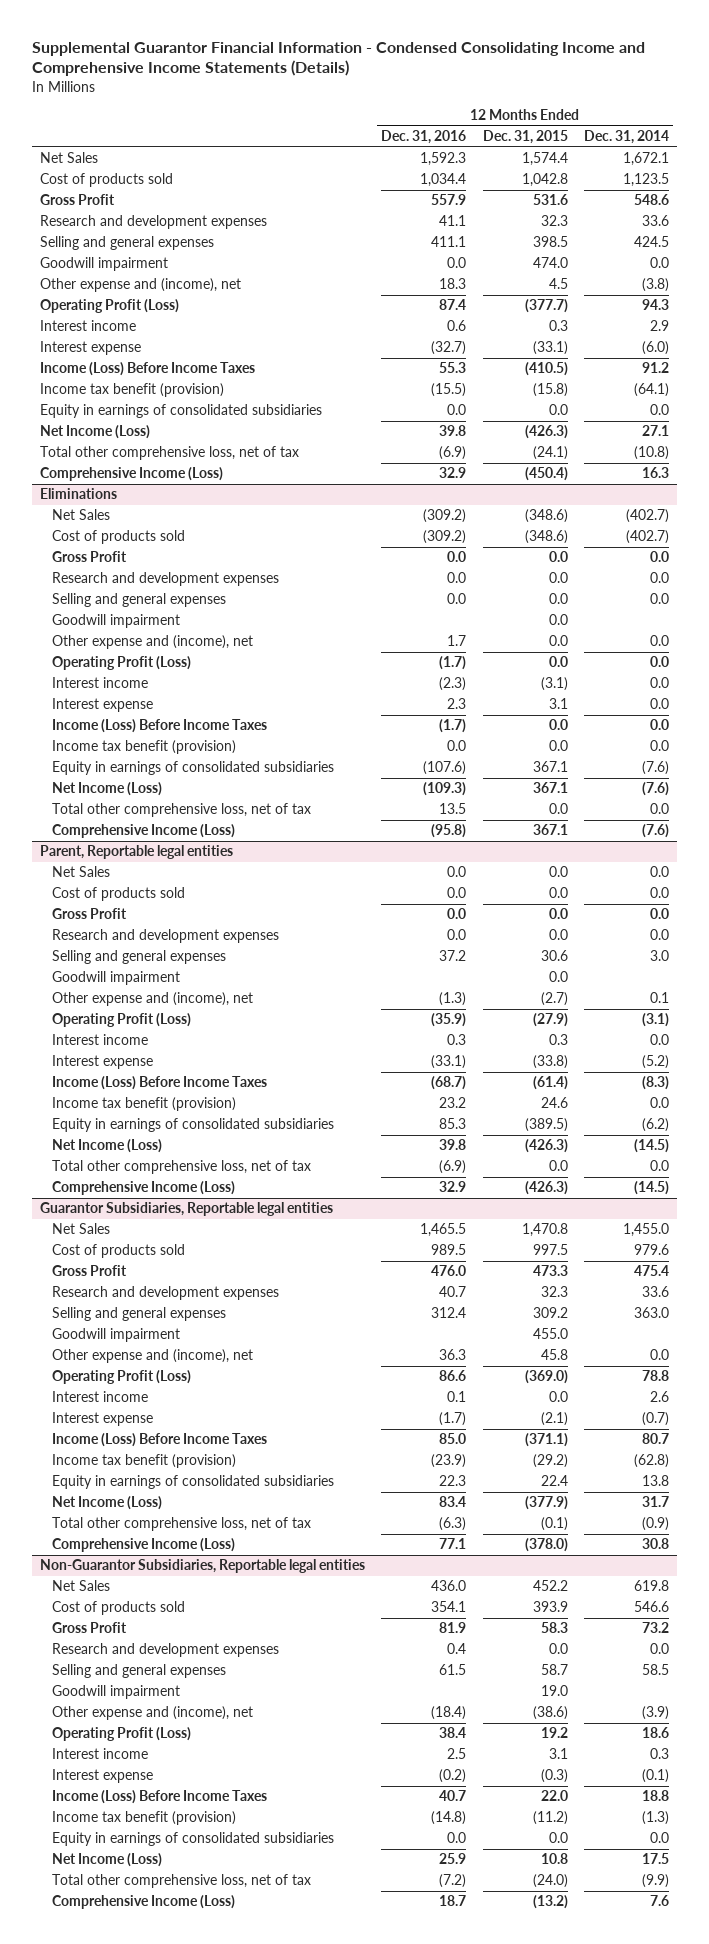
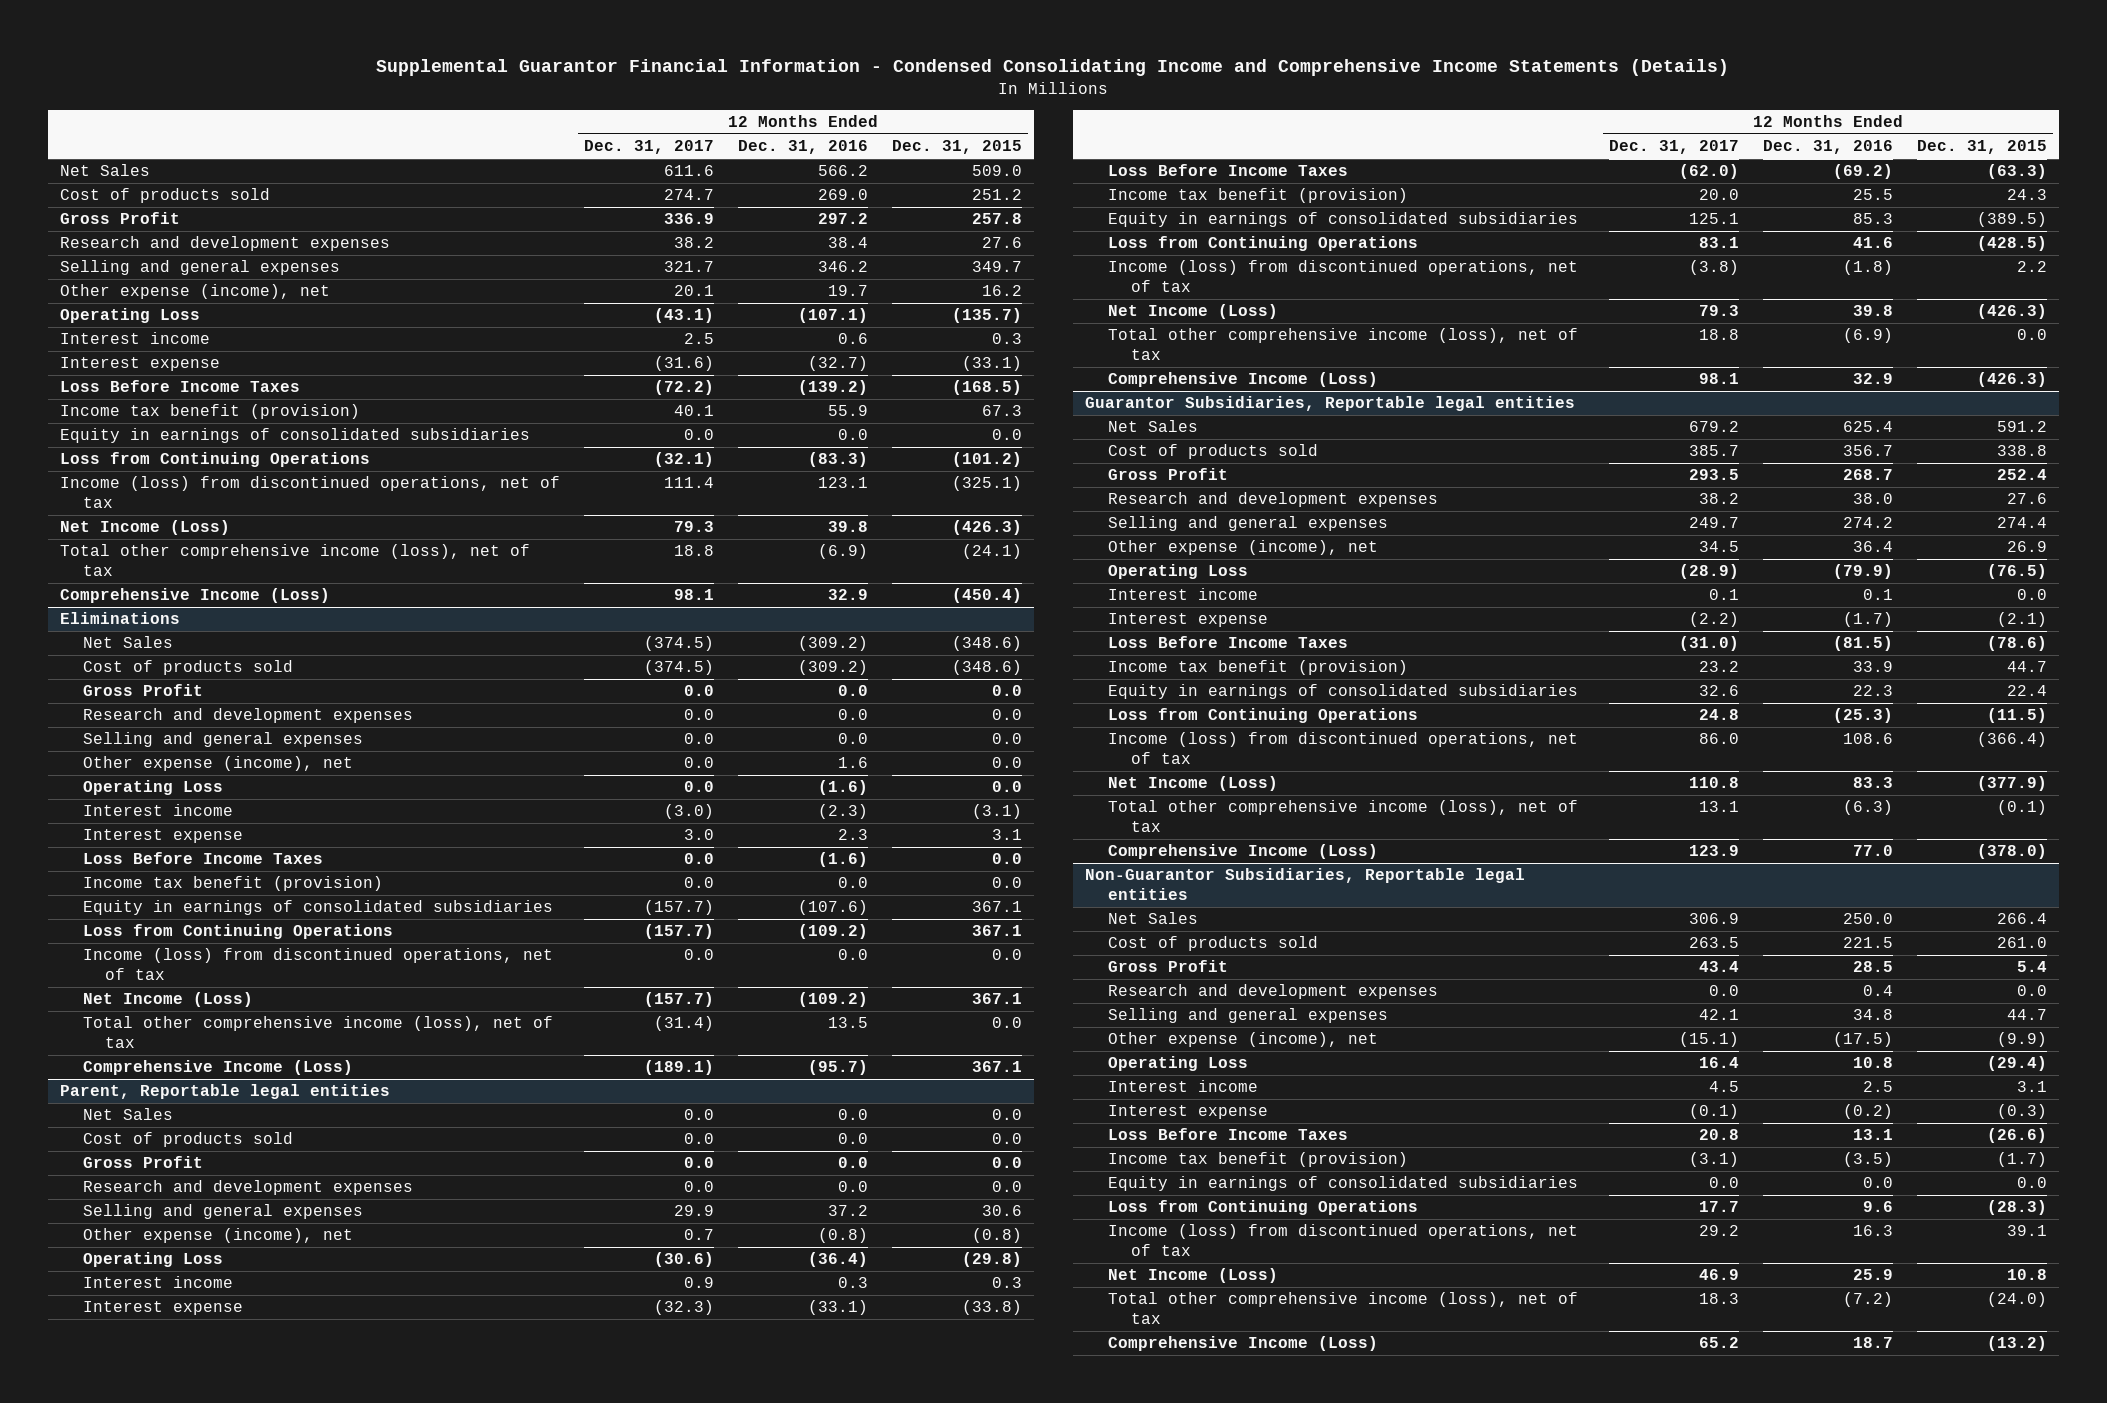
[584,129,670,144] Dec. 31, 2014 -> none
none -> [583,140,714,155] Dec. 31, 2017
[39,257,168,272] Goodwill impairment -> none
[420,152,467,167] 1,592.3 -> [817,165,868,177] 566.2
[521,152,568,167] 1,574.4 -> [971,165,1022,177] 509.0
[420,173,467,188] 1,034.4 -> [817,189,868,201] 269.0
[521,173,568,188] 1,042.8 -> [971,189,1022,201] 251.2
[431,194,467,206] 557.9 -> [817,213,868,225] 297.2
[532,194,568,206] 531.6 -> [971,213,1022,225] 257.8
[439,215,467,227] 41.1 -> [827,237,868,249] 38.4
[540,215,568,227] 32.3 -> [981,237,1022,249] 27.6
[431,236,467,248] 411.1 -> [817,261,868,273] 346.2
[532,236,568,248] 398.5 -> [971,261,1022,273] 349.7
[39,278,241,293] Other expense and (income), net -> [59,284,330,300] Other expense (income), net
[439,278,467,290] 18.3 -> [827,285,868,297] 19.7
[548,278,568,290] 4.5 -> [981,285,1022,297] 16.2
[39,299,179,314] Operating Profit (Loss) -> [59,308,200,324] Operating Loss
[439,299,467,311] 87.4 -> [797,308,868,324] (107.1)
[524,299,568,314] (377.7) -> [951,308,1022,324] (135.7)
[39,362,255,377] Income (Loss) Before Income Taxes -> [59,380,300,393] Loss Before Income Taxes
[439,362,467,374] 55.3 -> [797,380,868,396] (139.2)
[524,362,568,377] (410.5) -> [951,380,1022,396] (168.5)
[431,383,467,398] (15.5) -> [827,405,868,417] 55.9
[532,383,568,398] (15.8) -> [981,405,1022,417] 67.3
none -> [59,452,370,468] Loss from Continuing Operations
none -> [59,476,560,509] Income (loss) from discontinued operations, net of tax
[39,446,299,461] Total other comprehensive loss, net of tax -> [59,544,530,577] Total other comprehensive income (loss), net of tax
[51,614,180,629] Goodwill impairment -> none
[51,635,253,650] Other expense and (income), net -> [82,756,353,772] Other expense (income), net
[447,635,467,647] 1.7 -> [837,757,868,769] 1.6
[51,656,191,671] Operating Profit (Loss) -> [82,780,223,796] Operating Loss
[439,656,467,671] (1.7) -> [817,780,868,796] (1.6)
[51,719,267,734] Income (Loss) Before Income Taxes -> [82,852,323,865] Loss Before Income Taxes
[439,719,467,734] (1.7) -> [817,852,868,868] (1.6)
none -> [82,924,393,940] Loss from Continuing Operations
none -> [82,948,553,981] Income (loss) from discontinued operations, net of tax
[423,782,467,797] (109.3) -> [797,992,868,1008] (109.2)
[51,803,311,818] Total other comprehensive loss, net of tax -> [82,1016,553,1049] Total other comprehensive income (loss), net of tax
[431,824,467,839] (95.8) -> [807,1060,868,1076] (95.7)
[51,971,180,986] Goodwill impairment -> none
[51,992,253,1007] Other expense and (income), net -> [82,1228,353,1244] Other expense (income), net
[439,992,467,1007] (1.3) -> [817,1228,868,1244] (0.8)
[540,992,568,1007] (2.7) -> [971,1228,1022,1244] (0.8)
[51,1013,191,1028] Operating Profit (Loss) -> [82,1252,223,1268] Operating Loss
[431,1013,467,1028] (35.9) -> [807,1252,868,1268] (36.4)
[532,1013,568,1028] (27.9) -> [961,1252,1022,1268] (29.8)
[51,1076,267,1091] Income (Loss) Before Income Taxes -> [1107,164,1348,177] Loss Before Income Taxes
[431,1076,467,1091] (68.7) -> [1832,164,1893,180] (69.2)
[532,1076,568,1091] (61.4) -> [1986,164,2047,180] (63.3)
[439,1097,467,1109] 23.2 -> [1852,189,1893,201] 25.5
[540,1097,568,1109] 24.6 -> [2006,189,2047,201] 24.3
none -> [1107,236,1418,252] Loss from Continuing Operations
none -> [1107,260,1578,293] Income (loss) from discontinued operations, net of tax
[51,1160,311,1175] Total other comprehensive loss, net of tax -> [1107,328,1578,361] Total other comprehensive income (loss), net of tax
[51,1328,180,1343] Goodwill impairment -> none
[420,1223,467,1238] 1,465.5 -> [1842,421,1893,433] 625.4
[521,1223,568,1238] 1,470.8 -> [1996,421,2047,433] 591.2
[431,1244,467,1256] 989.5 -> [1842,445,1893,457] 356.7
[532,1244,568,1256] 997.5 -> [1996,445,2047,457] 338.8
[431,1265,467,1277] 476.0 -> [1842,469,1893,481] 268.7
[532,1265,568,1277] 473.3 -> [1996,469,2047,481] 252.4
[439,1286,467,1298] 40.7 -> [1852,493,1893,505] 38.0
[540,1286,568,1298] 32.3 -> [2006,493,2047,505] 27.6
[431,1307,467,1319] 312.4 -> [1842,517,1893,529] 274.2
[532,1307,568,1319] 309.2 -> [1996,517,2047,529] 274.4
[51,1349,253,1364] Other expense and (income), net -> [1107,540,1378,556] Other expense (income), net
[439,1349,467,1361] 36.3 -> [1852,541,1893,553] 36.4
[540,1349,568,1361] 45.8 -> [2006,541,2047,553] 26.9
[51,1370,191,1385] Operating Profit (Loss) -> [1107,564,1248,580] Operating Loss
[439,1370,467,1382] 86.6 -> [1832,564,1893,580] (79.9)
[524,1370,568,1385] (369.0) -> [1986,564,2047,580] (76.5)
[51,1433,267,1448] Income (Loss) Before Income Taxes -> [1107,636,1348,649] Loss Before Income Taxes
[439,1433,467,1445] 85.0 -> [1832,636,1893,652] (81.5)
[524,1433,568,1448] (371.1) -> [1986,636,2047,652] (78.6)
[431,1454,467,1469] (23.9) -> [1852,661,1893,673] 33.9
[532,1454,568,1469] (29.2) -> [2006,661,2047,673] 44.7
none -> [1107,708,1418,724] Loss from Continuing Operations
none -> [1107,732,1578,765] Income (loss) from discontinued operations, net of tax
[439,1496,467,1508] 83.4 -> [1852,777,1893,789] 83.3
[51,1517,311,1532] Total other comprehensive loss, net of tax -> [1107,800,1578,833] Total other comprehensive income (loss), net of tax
[439,1538,467,1550] 77.1 -> [1852,845,1893,857] 77.0
[431,1580,467,1592] 436.0 -> [1842,913,1893,925] 250.0
[532,1580,568,1592] 452.2 -> [1996,913,2047,925] 266.4
[431,1601,467,1613] 354.1 -> [1842,937,1893,949] 221.5
[532,1601,568,1613] 393.9 -> [1996,937,2047,949] 261.0
[439,1622,467,1634] 81.9 -> [1852,961,1893,973] 28.5
[540,1622,568,1634] 58.3 -> [2016,961,2047,973] 5.4
[51,1685,180,1700] Goodwill impairment -> none
[439,1664,467,1676] 61.5 -> [1852,1009,1893,1021] 34.8
[540,1664,568,1676] 58.7 -> [2006,1009,2047,1021] 44.7
[51,1706,253,1721] Other expense and (income), net -> [1107,1032,1378,1048] Other expense (income), net
[431,1706,467,1721] (18.4) -> [1832,1032,1893,1048] (17.5)
[532,1706,568,1721] (38.6) -> [1996,1032,2047,1048] (9.9)
[51,1727,191,1742] Operating Profit (Loss) -> [1107,1056,1248,1072] Operating Loss
[439,1727,467,1739] 38.4 -> [1852,1057,1893,1069] 10.8
[540,1727,568,1739] 19.2 -> [1986,1056,2047,1072] (29.4)
[51,1790,267,1805] Income (Loss) Before Income Taxes -> [1107,1128,1348,1141] Loss Before Income Taxes
[439,1790,467,1802] 40.7 -> [1852,1129,1893,1141] 13.1
[540,1790,568,1802] 22.0 -> [1986,1128,2047,1144] (26.6)
[431,1811,467,1826] (14.8) -> [1842,1152,1893,1168] (3.5)
[532,1811,568,1826] (11.2) -> [1996,1152,2047,1168] (1.7)
none -> [1107,1200,1418,1216] Loss from Continuing Operations
none -> [1107,1224,1578,1257] Income (loss) from discontinued operations, net of tax
[51,1874,311,1889] Total other comprehensive loss, net of tax -> [1107,1292,1578,1325] Total other comprehensive income (loss), net of tax

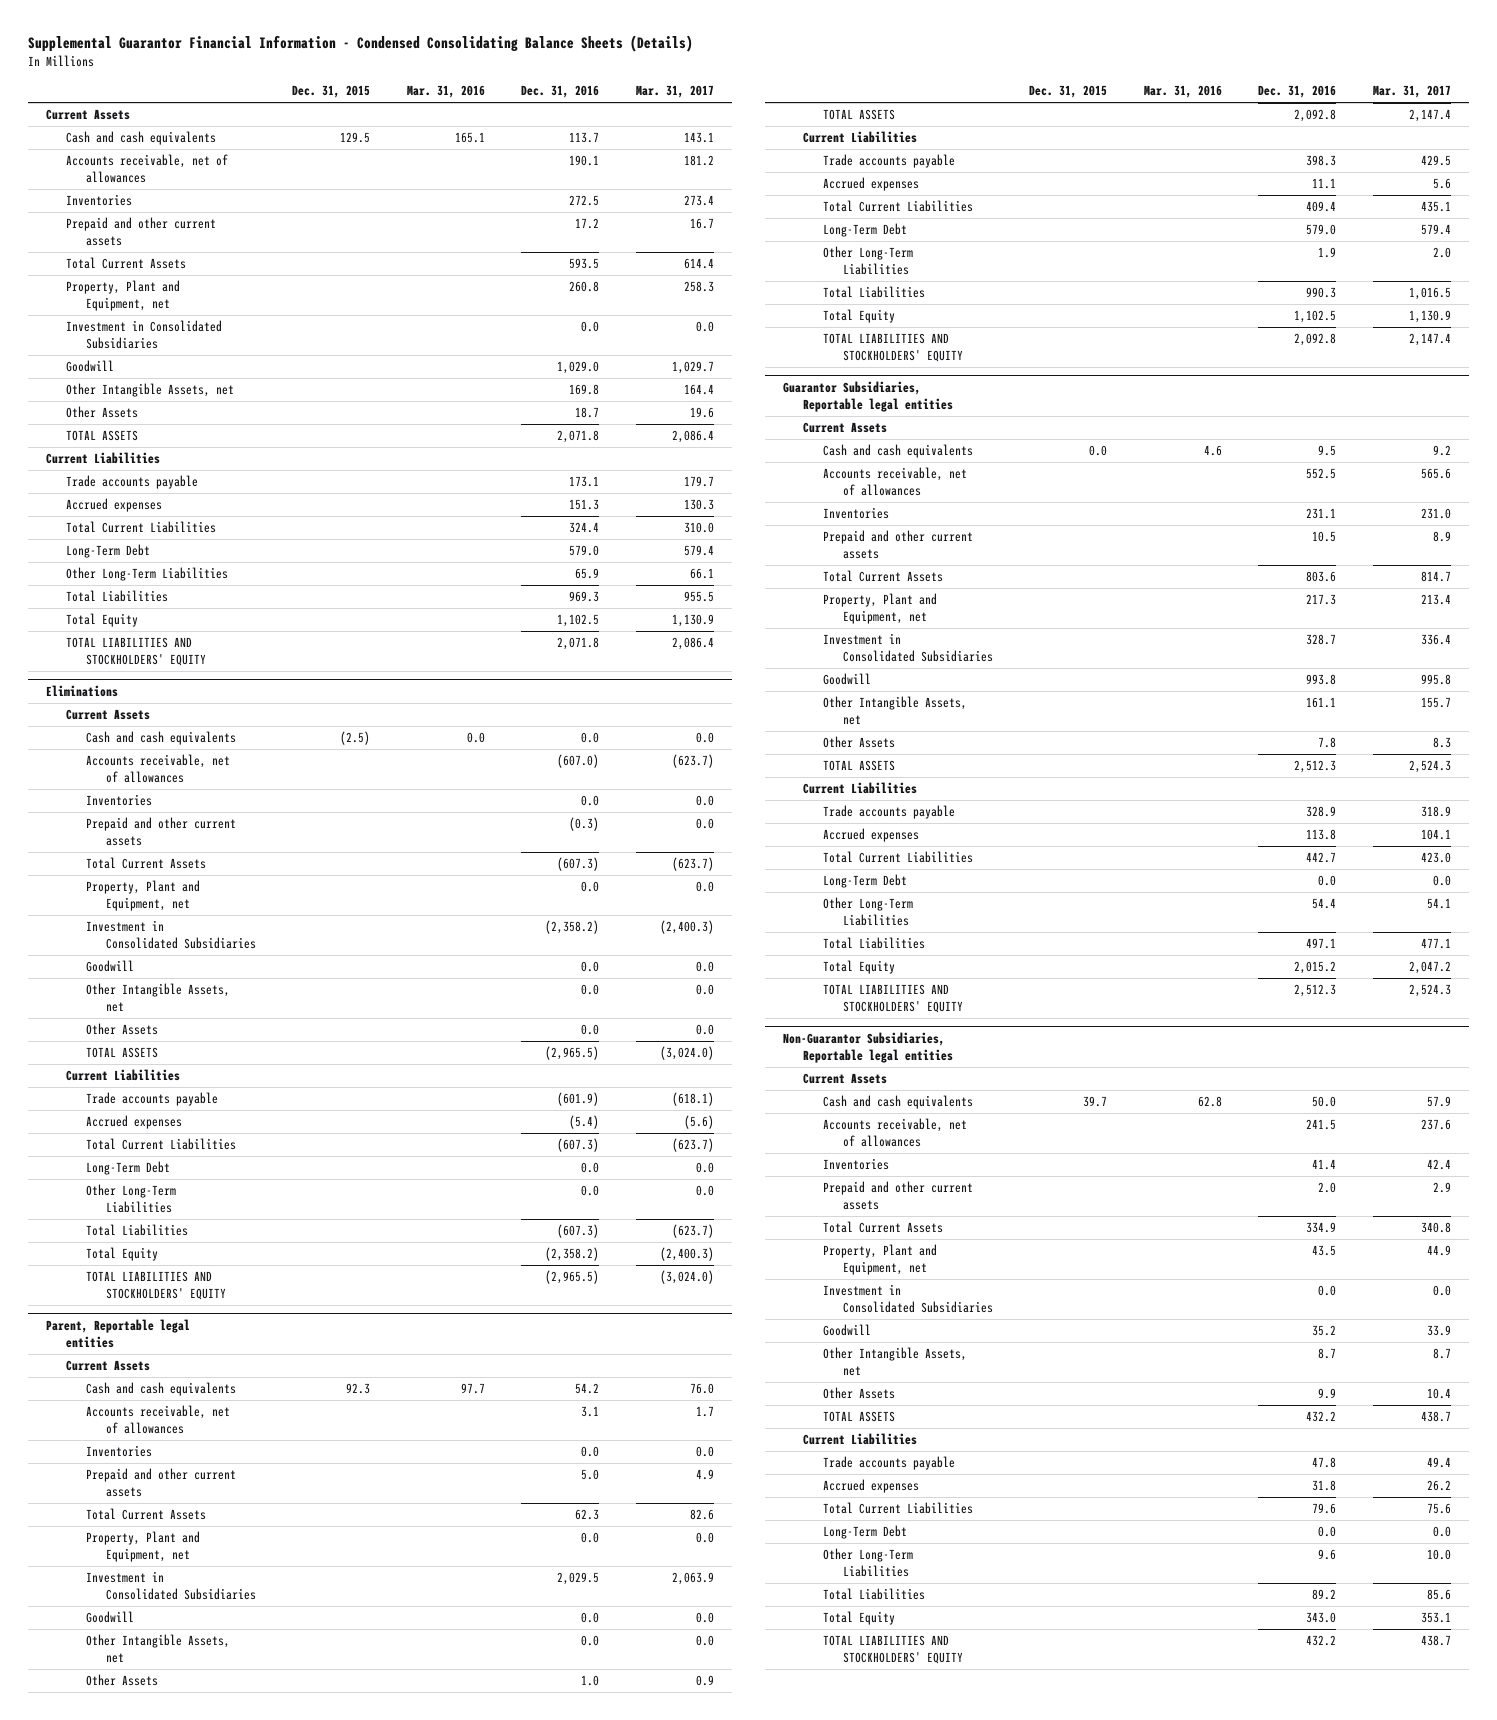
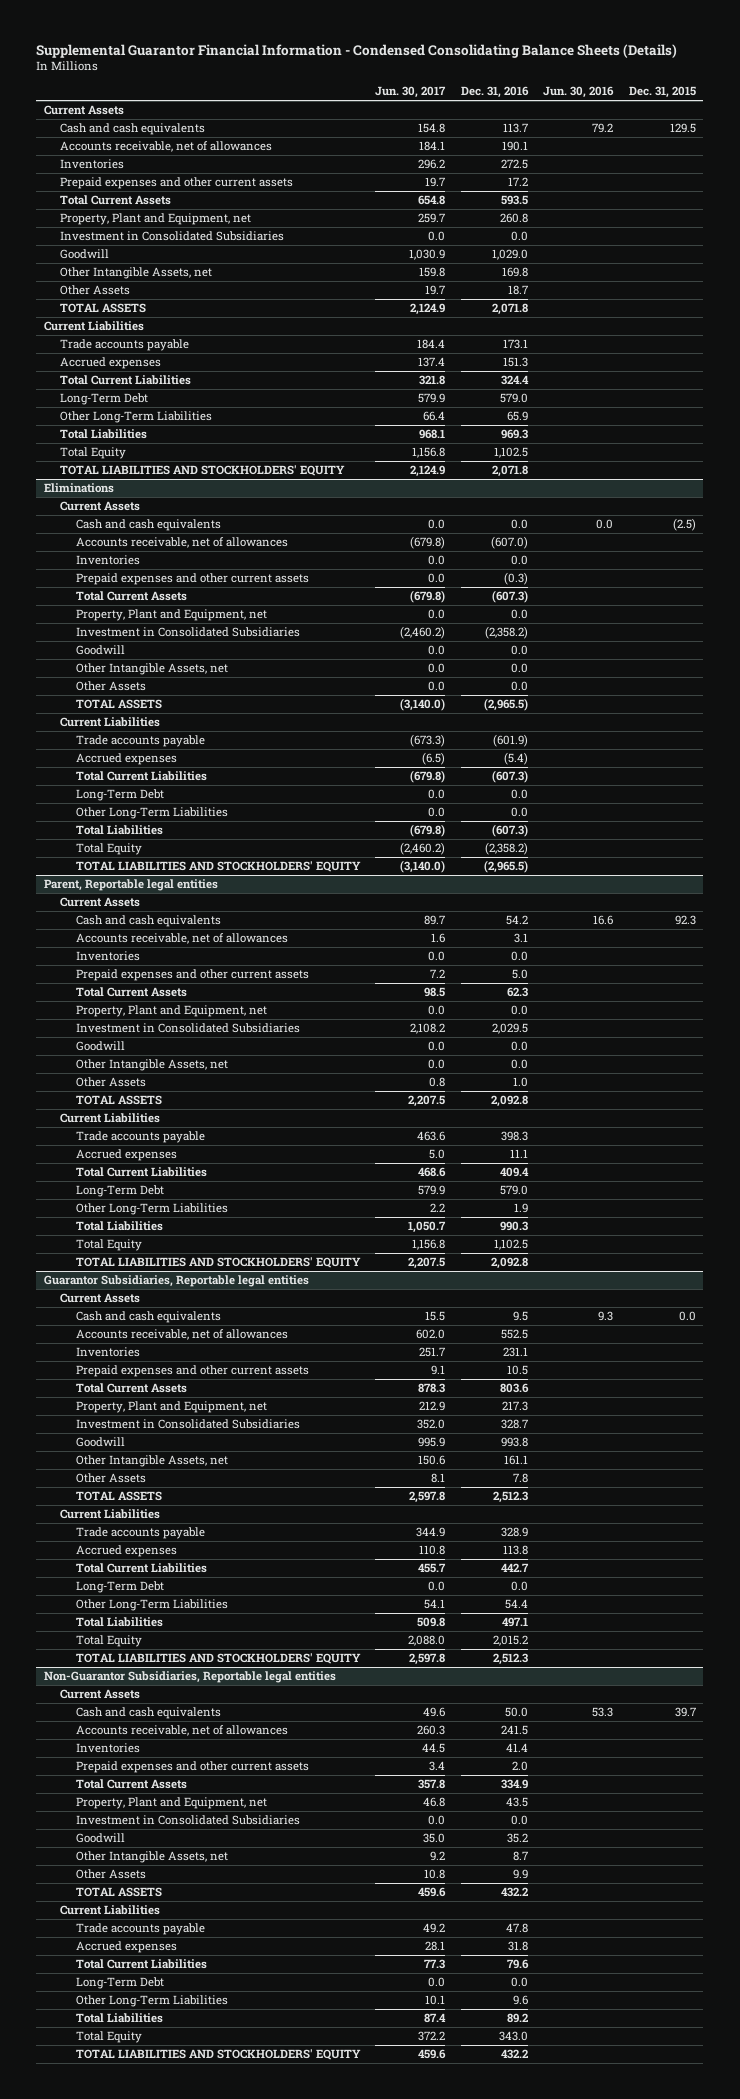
[406,85,485,99] Mar. 31, 2016 -> none
[635,85,714,99] Mar. 31, 2017 -> none
none -> [375,86,447,99] Jun. 30, 2017
none -> [543,86,615,99] Jun. 30, 2016
[66,217,217,247] Prepaid and other current assets -> [59,177,293,190] Prepaid expenses and other current assets
[86,817,237,847] Prepaid and other current assets -> [75,573,309,586] Prepaid expenses and other current assets
[86,1468,237,1498] Prepaid and other current assets -> [75,969,309,982] Prepaid expenses and other current assets
[822,530,973,560] Prepaid and other current assets -> [75,1365,309,1378] Prepaid expenses and other current assets
[822,1181,973,1211] Prepaid and other current assets -> [75,1761,309,1774] Prepaid expenses and other current assets

